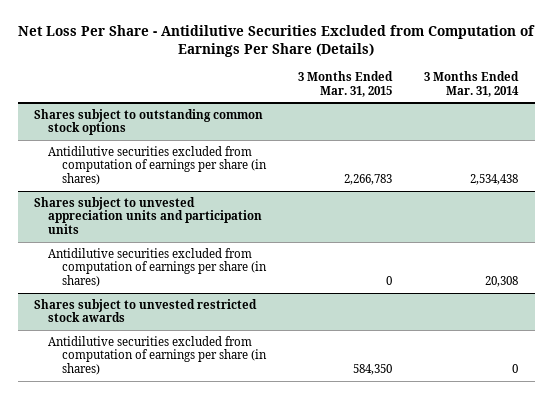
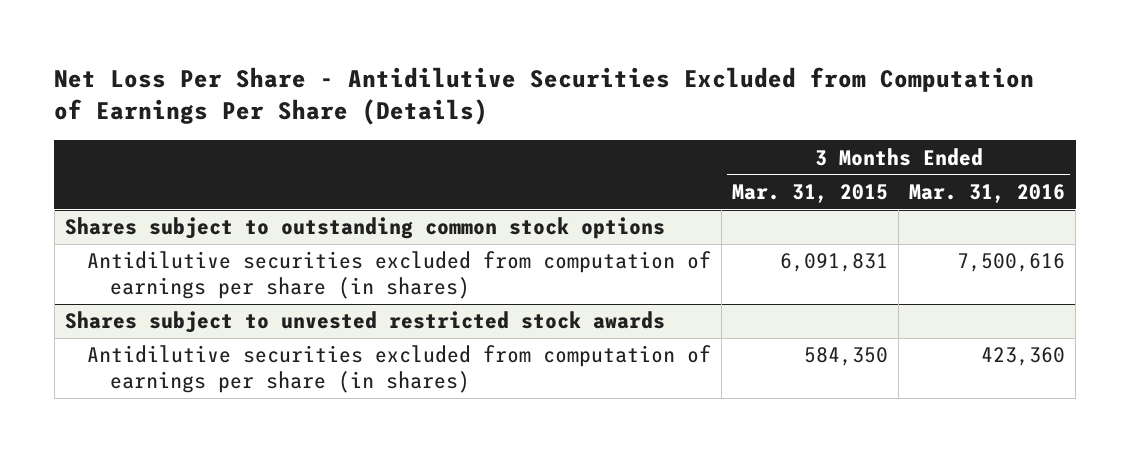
[424,71,520,98] 3 Months Ended Mar. 31, 2014 -> none
none -> [909,183,1066,203] Mar. 31, 2016
[33,196,262,235] Shares subject to unvested appreciation units and participation units -> none
[47,247,267,288] Antidilutive securities excluded from computation of earnings per share (in shares) -> none
[344,174,393,186] 2,266,783 -> [780,253,889,273] 6,091,831

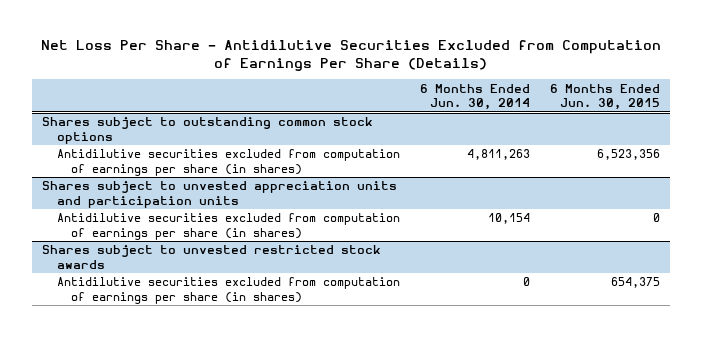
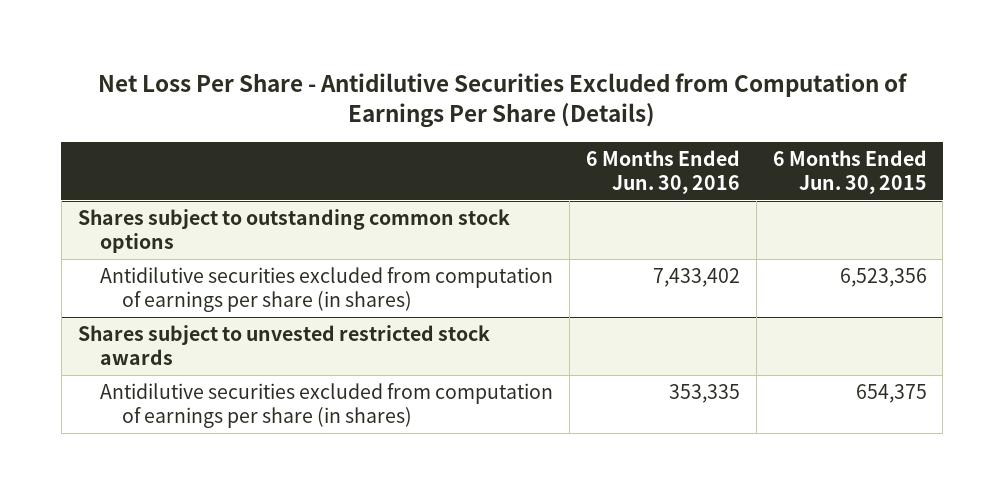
[419,83,530,111] 6 Months Ended Jun. 30, 2014 -> none
none -> [585,150,740,194] 6 Months Ended Jun. 30, 2016
[42,181,398,208] Shares subject to unvested appreciation units and participation units -> none
[56,213,400,240] Antidilutive securities excluded from computation of earnings per share (in shares) -> none

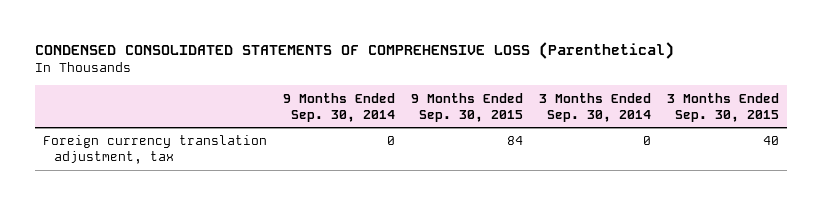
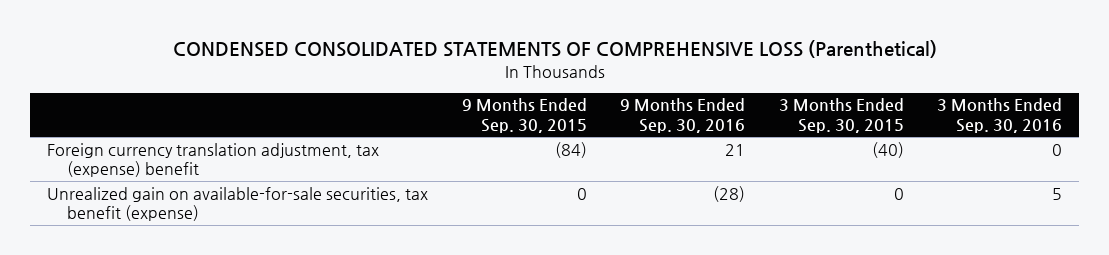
[283,92,396,122] 9 Months Ended Sep. 30, 2014 -> none
[539,92,652,122] 3 Months Ended Sep. 30, 2014 -> none
none -> [620,98,746,133] 9 Months Ended Sep. 30, 2016
none -> [937,98,1063,133] 3 Months Ended Sep. 30, 2016
[43,135,268,165] Foreign currency translation adjustment, tax -> [47,142,380,178] Foreign currency translation adjustment, tax (expense) benefit
[507,136,524,146] 84 -> [554,141,587,158] (84)
[763,136,780,146] 40 -> [871,141,904,158] (40)
none -> [47,186,429,222] Unrealized gain on available-for-sale securities, tax benefit (expense)

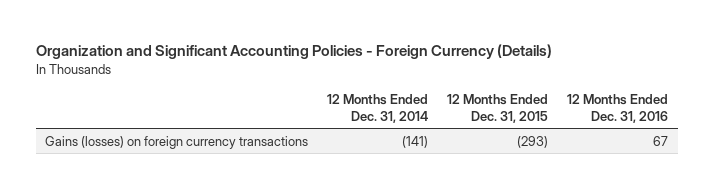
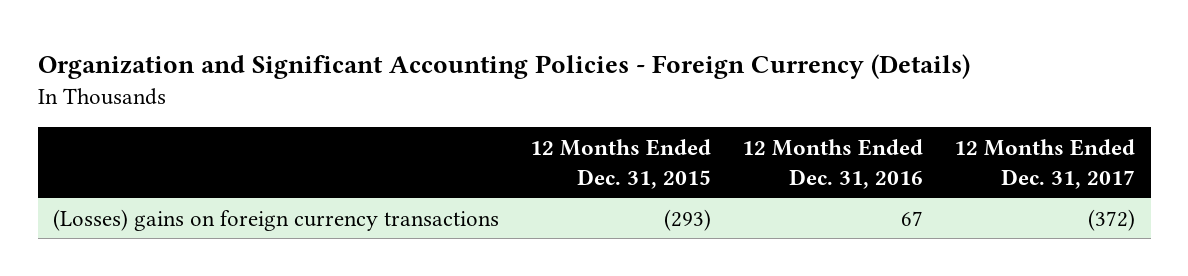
[327,94,429,124] 12 Months Ended Dec. 31, 2014 -> none
none -> [954,138,1136,189] 12 Months Ended Dec. 31, 2017
[45,135,309,149] Gains (losses) on foreign currency transactions -> [53,208,500,231] (Losses) gains on foreign currency transactions

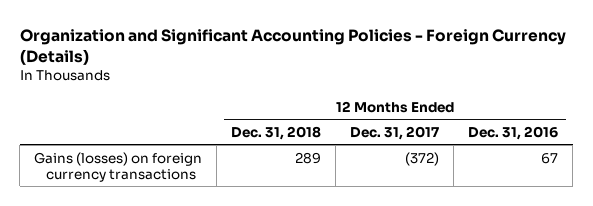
[530,138,712,189] 12 Months Ended Dec. 31, 2015 -> none
none -> [231,125,322,140] Dec. 31, 2018
[53,208,500,231] (Losses) gains on foreign currency transactions -> [34,151,203,182] Gains (losses) on foreign currency transactions

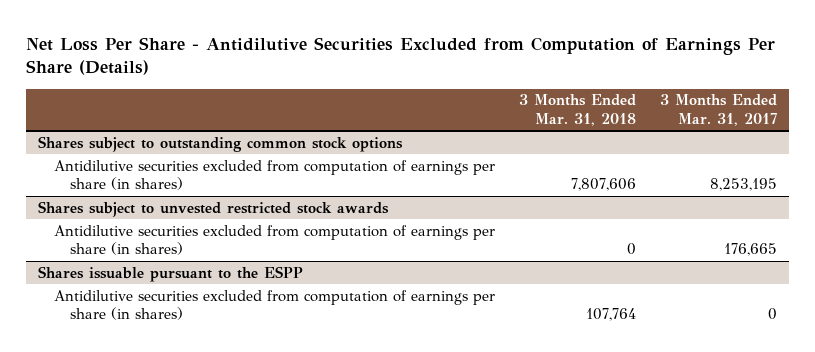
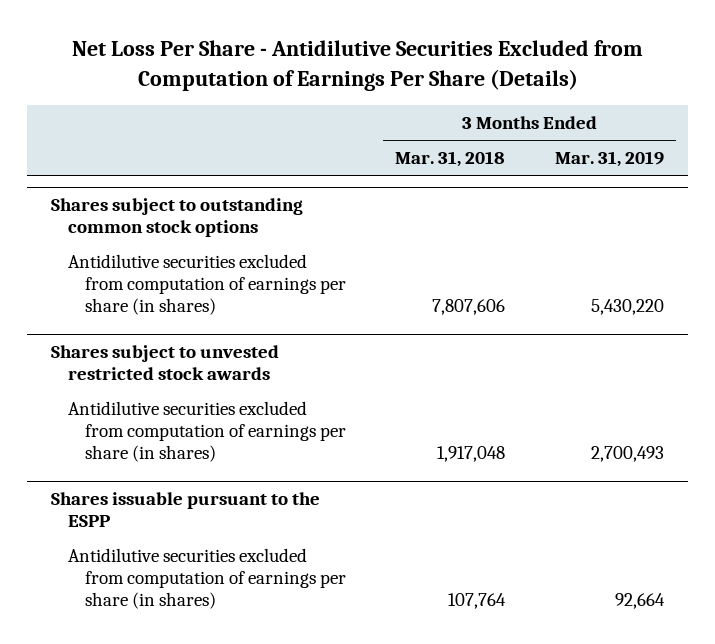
[660,94,778,126] 3 Months Ended Mar. 31, 2017 -> none
none -> [554,151,664,168] Mar. 31, 2019
[627,243,637,256] 0 -> [437,446,506,463] 1,917,048

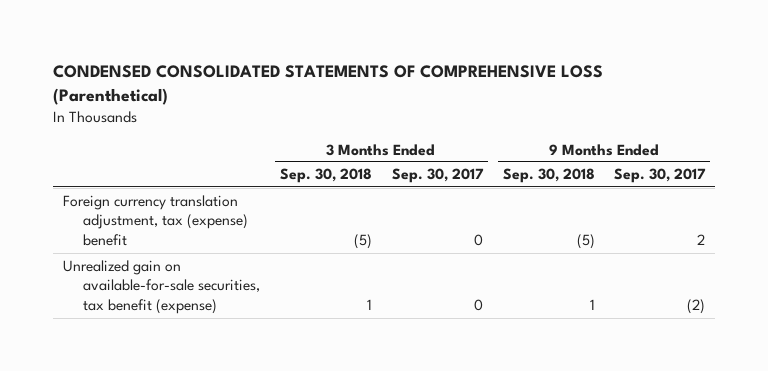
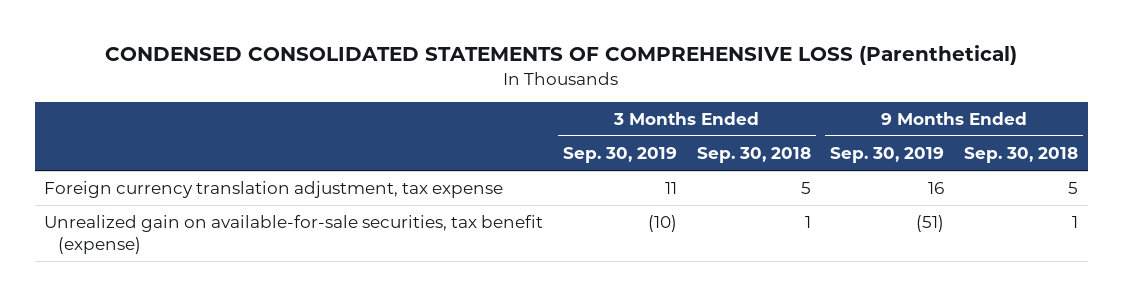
[391,168,484,184] Sep. 30, 2017 -> none
[614,168,707,184] Sep. 30, 2017 -> none
none -> [563,146,678,163] Sep. 30, 2019
none -> [830,146,945,163] Sep. 30, 2019
[63,194,249,247] Foreign currency translation adjustment, tax (expense) benefit -> [44,181,504,199] Foreign currency translation adjustment, tax expense
[353,234,372,250] (5) -> [800,182,811,195] 5
[576,234,595,250] (5) -> [1067,182,1078,195] 5

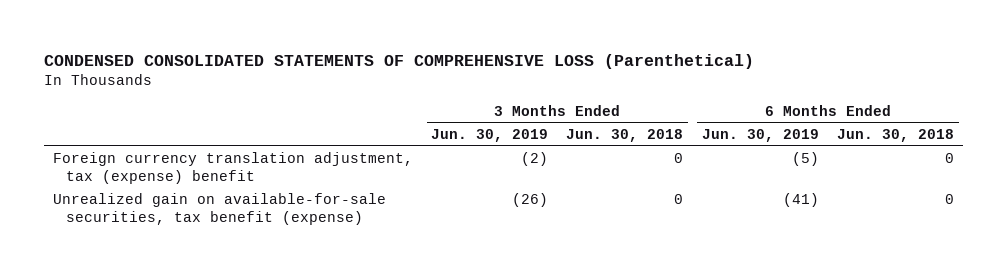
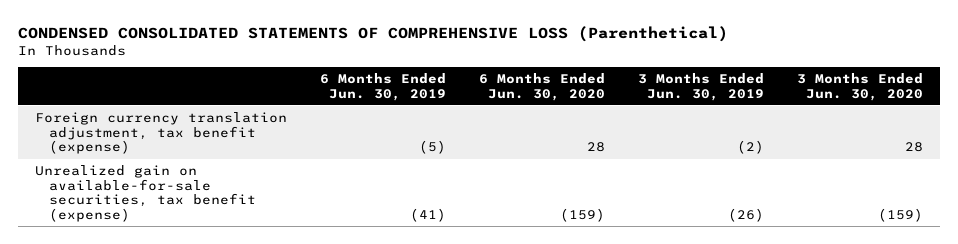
[566,129,684,143] Jun. 30, 2018 -> none
[836,129,954,143] Jun. 30, 2018 -> none
none -> [478,73,605,101] 6 Months Ended Jun. 30, 2020
none -> [797,73,924,101] 3 Months Ended Jun. 30, 2020
[53,152,414,185] Foreign currency translation adjustment, tax (expense) benefit -> [34,111,287,155] Foreign currency translation adjustment, tax benefit (expense)

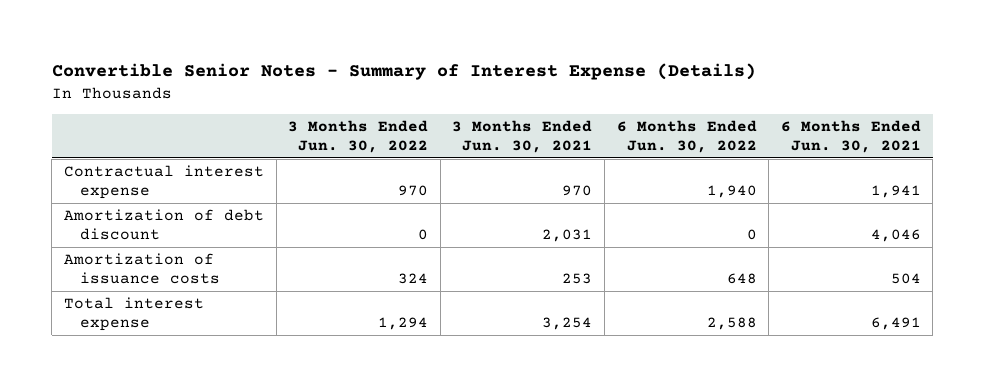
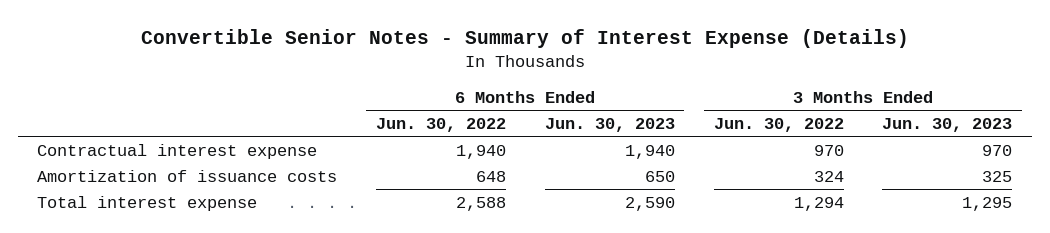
[452,120,593,153] 3 Months Ended Jun. 30, 2021 -> none
[780,120,921,153] 6 Months Ended Jun. 30, 2021 -> none
none -> [544,118,675,133] Jun. 30, 2023
none -> [882,118,1013,133] Jun. 30, 2023
[63,209,264,240] Amortization of debt discount -> none

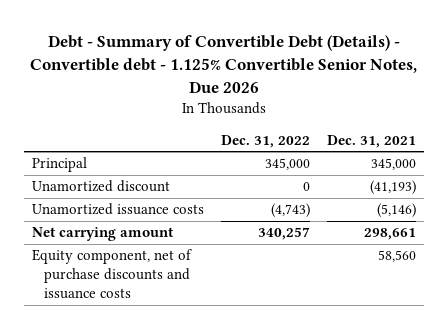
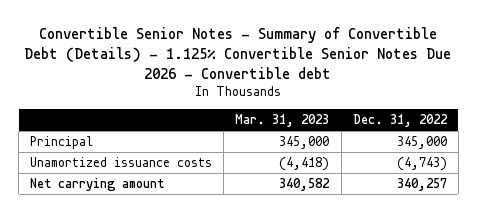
[29,35,417,94] Debt - Summary of Convertible Debt (Details) - Convertible debt - 1.125% Convertible Senior Notes, Due 2026 -> [24,26,452,79] Convertible Senior Notes - Summary of Convertible Debt (Details) - 1.125% Convertible Senior Notes Due 2026 - Convertible debt
[326,134,416,148] Dec. 31, 2021 -> none
none -> [235,114,330,128] Mar. 31, 2023
[32,180,171,193] Unamortized discount -> none
[32,249,193,299] Equity component, net of purchase discounts and issuance costs -> none

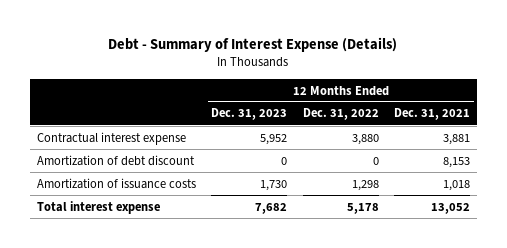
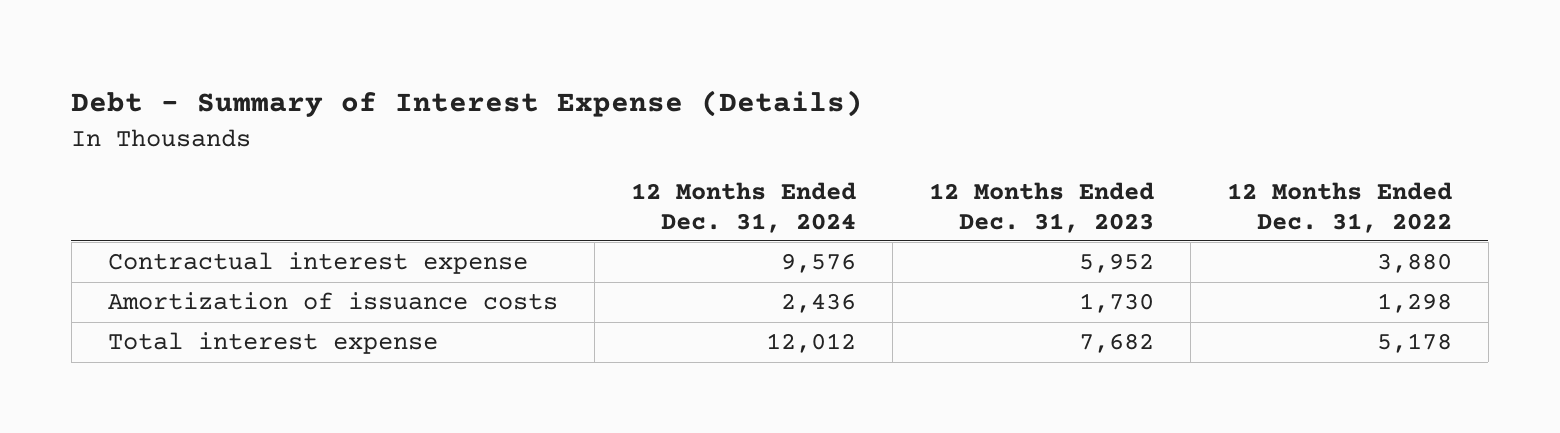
[393,108,470,121] Dec. 31, 2021 -> none
none -> [630,181,856,233] 12 Months Ended Dec. 31, 2024
[37,154,196,166] Amortization of debt discount -> none

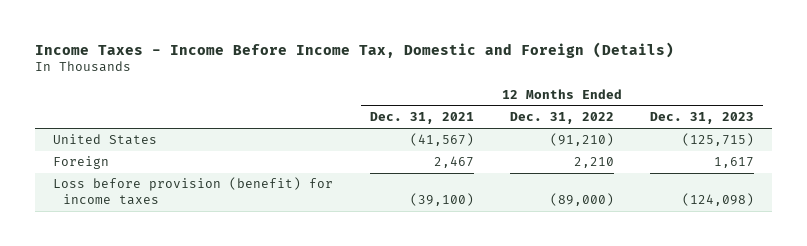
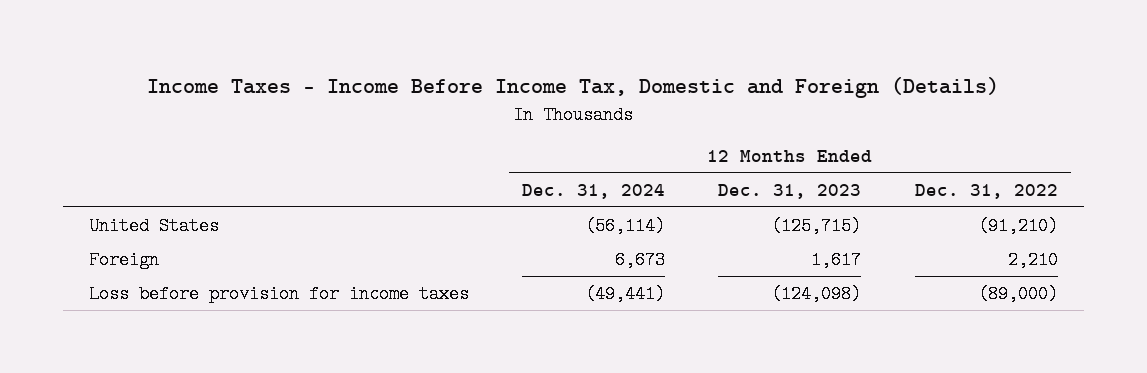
[369,112,474,125] Dec. 31, 2021 -> none
none -> [522,183,666,199] Dec. 31, 2024
[53,177,334,206] Loss before provision (benefit) for income taxes -> [89,284,470,303] Loss before provision for income taxes

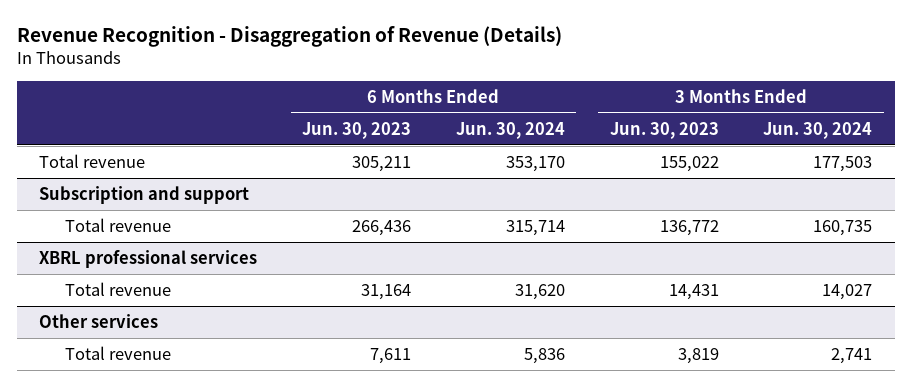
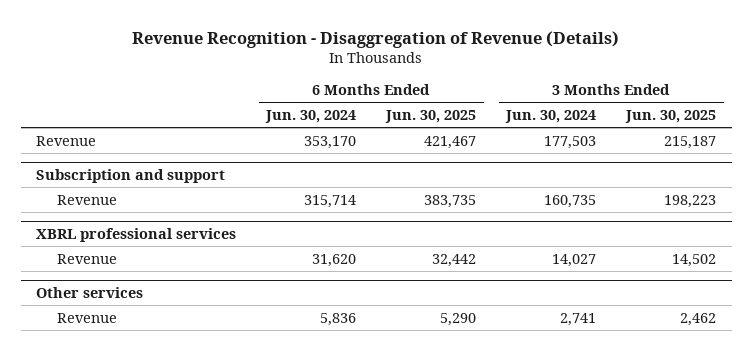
[302,121,412,139] Jun. 30, 2023 -> none
[609,121,719,139] Jun. 30, 2023 -> none
none -> [385,110,477,124] Jun. 30, 2025
none -> [625,110,717,124] Jun. 30, 2025
[39,153,146,168] Total revenue -> [36,135,97,146] Revenue
[64,217,171,232] Total revenue -> [57,194,118,205] Revenue
[64,281,171,296] Total revenue -> [57,253,118,264] Revenue
[64,345,171,360] Total revenue -> [57,312,118,323] Revenue

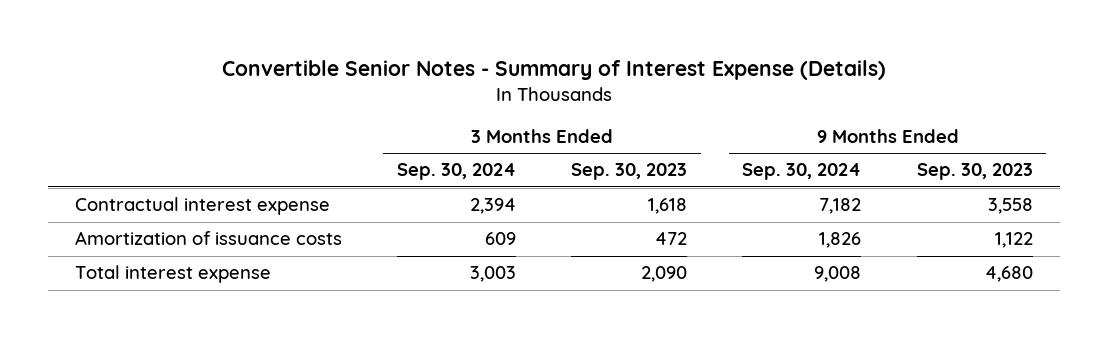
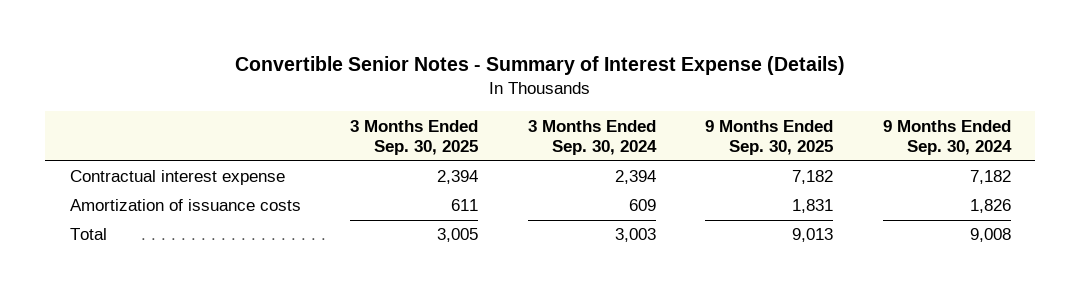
[571,163,688,181] Sep. 30, 2023 -> none
[916,163,1033,181] Sep. 30, 2023 -> none
none -> [350,119,479,156] 3 Months Ended Sep. 30, 2025
none -> [705,119,834,156] 9 Months Ended Sep. 30, 2025
[75,265,272,284] Total interest expense -> [69,228,107,241] Total

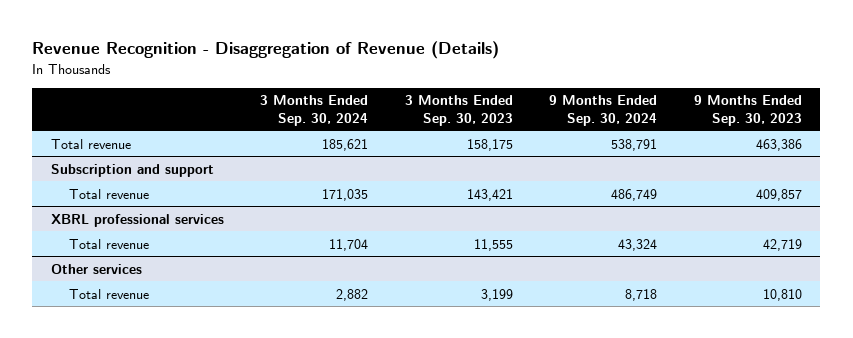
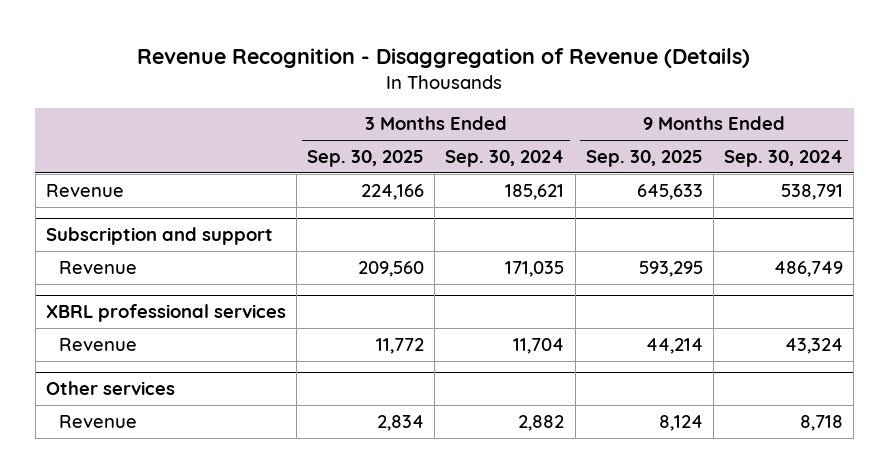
[404,95,513,126] 3 Months Ended Sep. 30, 2023 -> none
[694,95,803,126] 9 Months Ended Sep. 30, 2023 -> none
none -> [307,150,425,168] Sep. 30, 2025
none -> [585,150,703,168] Sep. 30, 2025
[50,138,131,149] Total revenue -> [45,183,124,197] Revenue
[68,188,149,199] Total revenue -> [59,260,138,274] Revenue
[68,238,149,249] Total revenue -> [59,337,138,351] Revenue
[68,288,149,299] Total revenue -> [59,414,138,428] Revenue

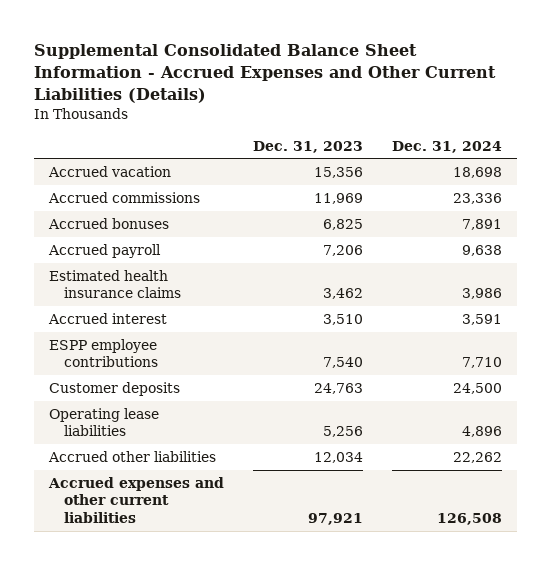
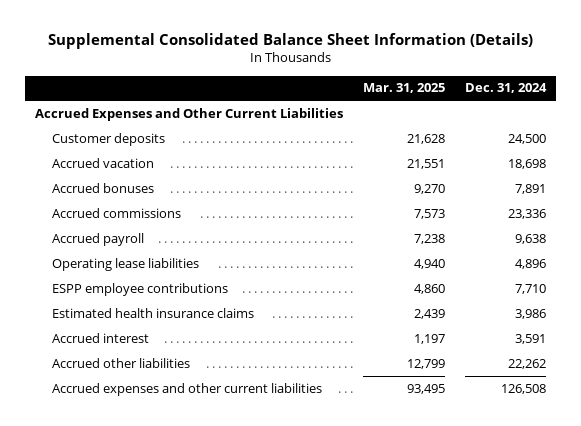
[34,44,497,103] Supplemental Consolidated Balance Sheet Information - Accrued Expenses and Other Current Liabilities (Details) -> [47,32,533,49] Supplemental Consolidated Balance Sheet Information (Details)
[253,140,364,153] Dec. 31, 2023 -> none
none -> [363,83,446,94] Mar. 31, 2025
none -> [34,107,343,121] Accrued Expenses and Other Current Liabilities
[48,381,180,396] Customer deposits -> [51,132,165,146] Customer deposits
[47,191,200,203] Accrued commissions -> [51,207,181,218] Accrued commissions
[48,407,159,437] Operating lease liabilities -> [51,257,199,271] Operating lease liabilities
[48,338,158,368] ESPP employee contributions -> [51,282,228,296] ESPP employee contributions

